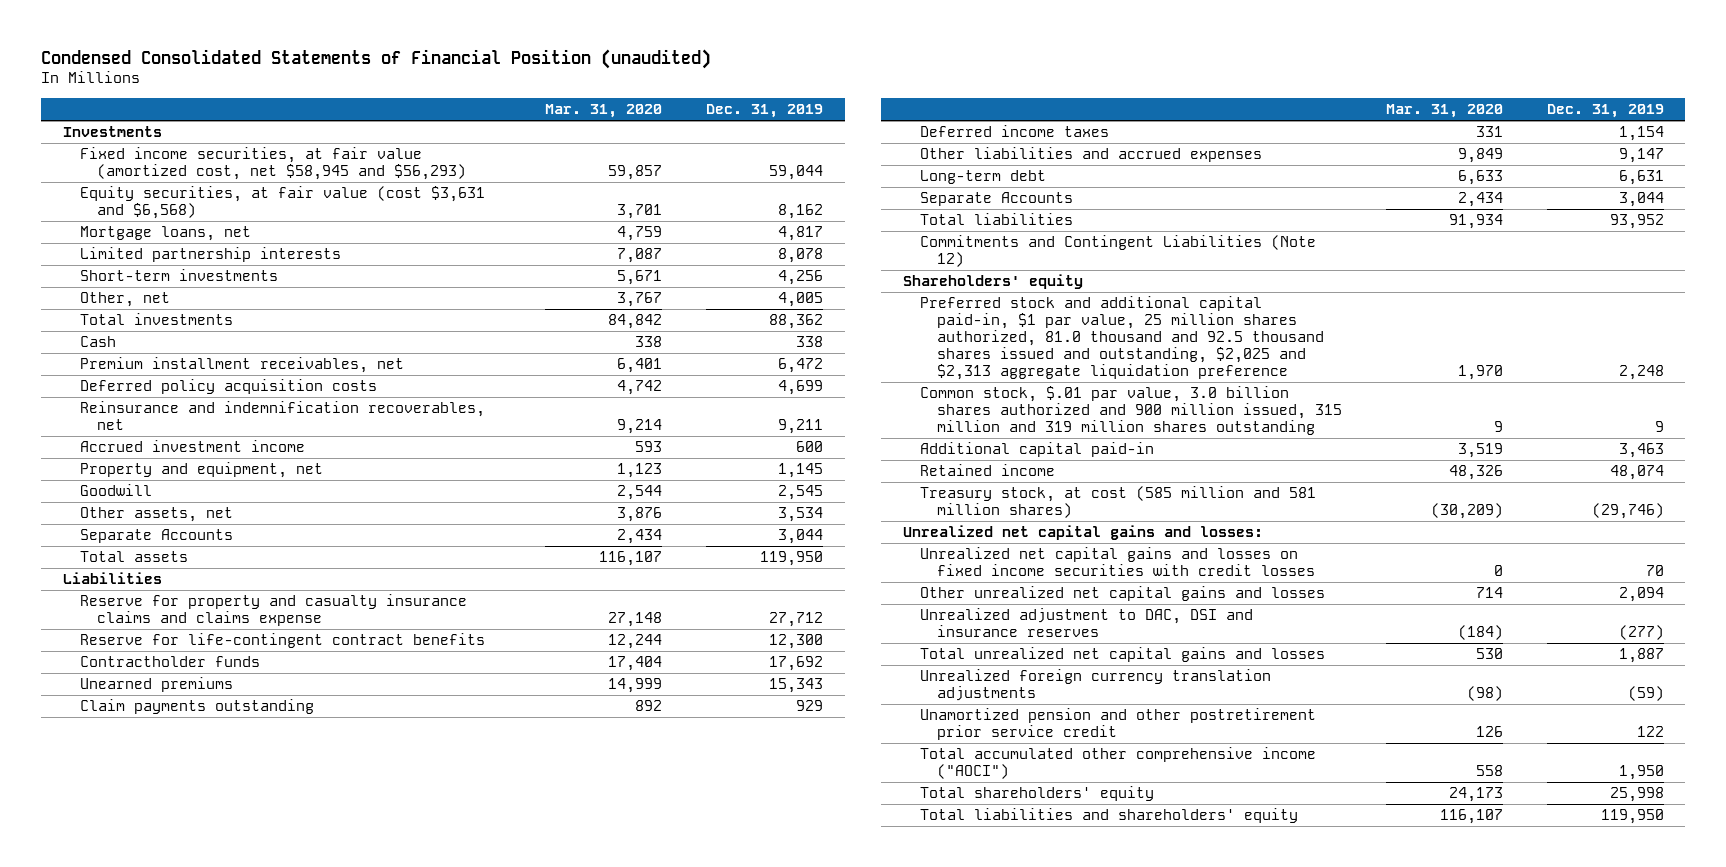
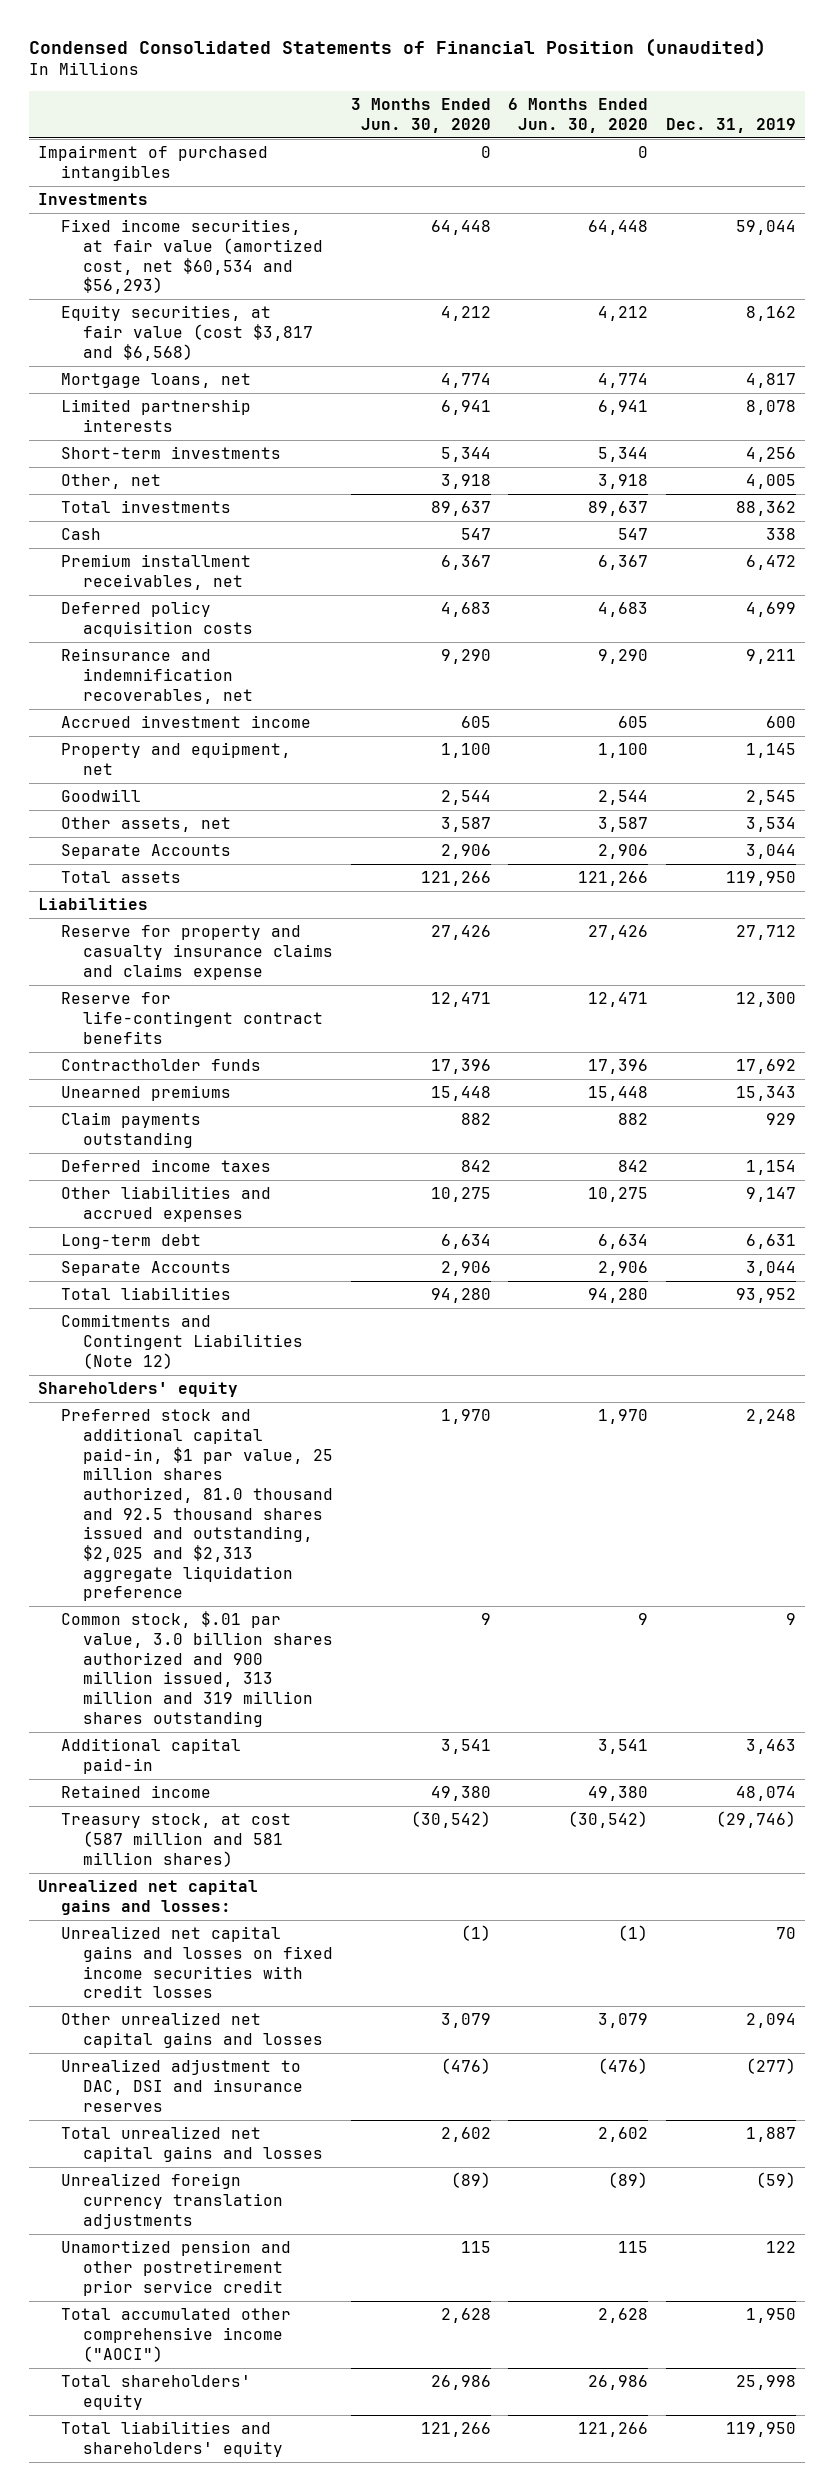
[545,104,663,119] Mar. 31, 2020 -> none
none -> [350,98,491,133] 3 Months Ended Jun. 30, 2020
none -> [508,98,649,133] 6 Months Ended Jun. 30, 2020
none -> [38,145,269,182] Impairment of purchased intangibles
[79,147,466,181] Fixed income securities, at fair value (amortized cost, net $58,945 and $56,293) -> [60,219,324,295] Fixed income securities, at fair value (amortized cost, net $60,534 and $56,293)
[79,186,485,220] Equity securities, at fair value (cost $3,631 and $6,568) -> [60,305,314,361] Equity securities, at fair value (cost $3,817 and $6,568)
[920,386,1343,436] Common stock, $.01 par value, 3.0 billion shares authorized and 900 million issued, 315 million and 319 million shares outstanding -> [60,1611,334,1727] Common stock, $.01 par value, 3.0 billion shares authorized and 900 million issued, 313 million and 319 million shares outstanding
[920,486,1317,519] Treasury stock, at cost (585 million and 581 million shares) -> [60,1813,291,1867] Treasury stock, at cost (587 million and 581 million shares)

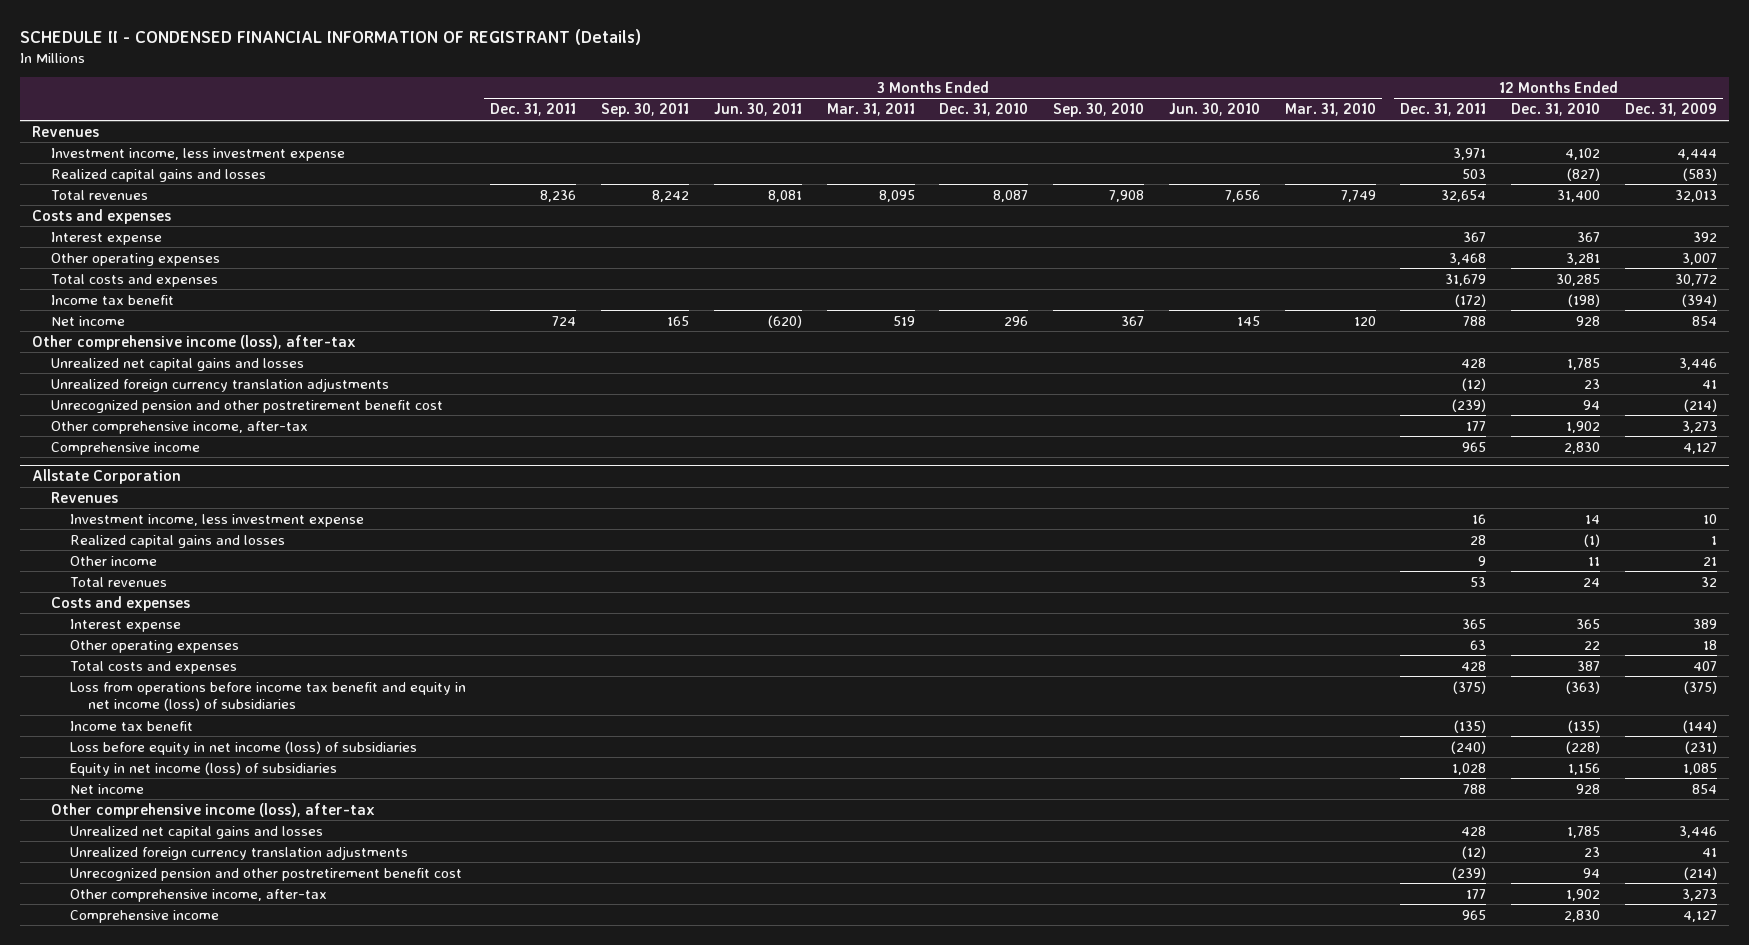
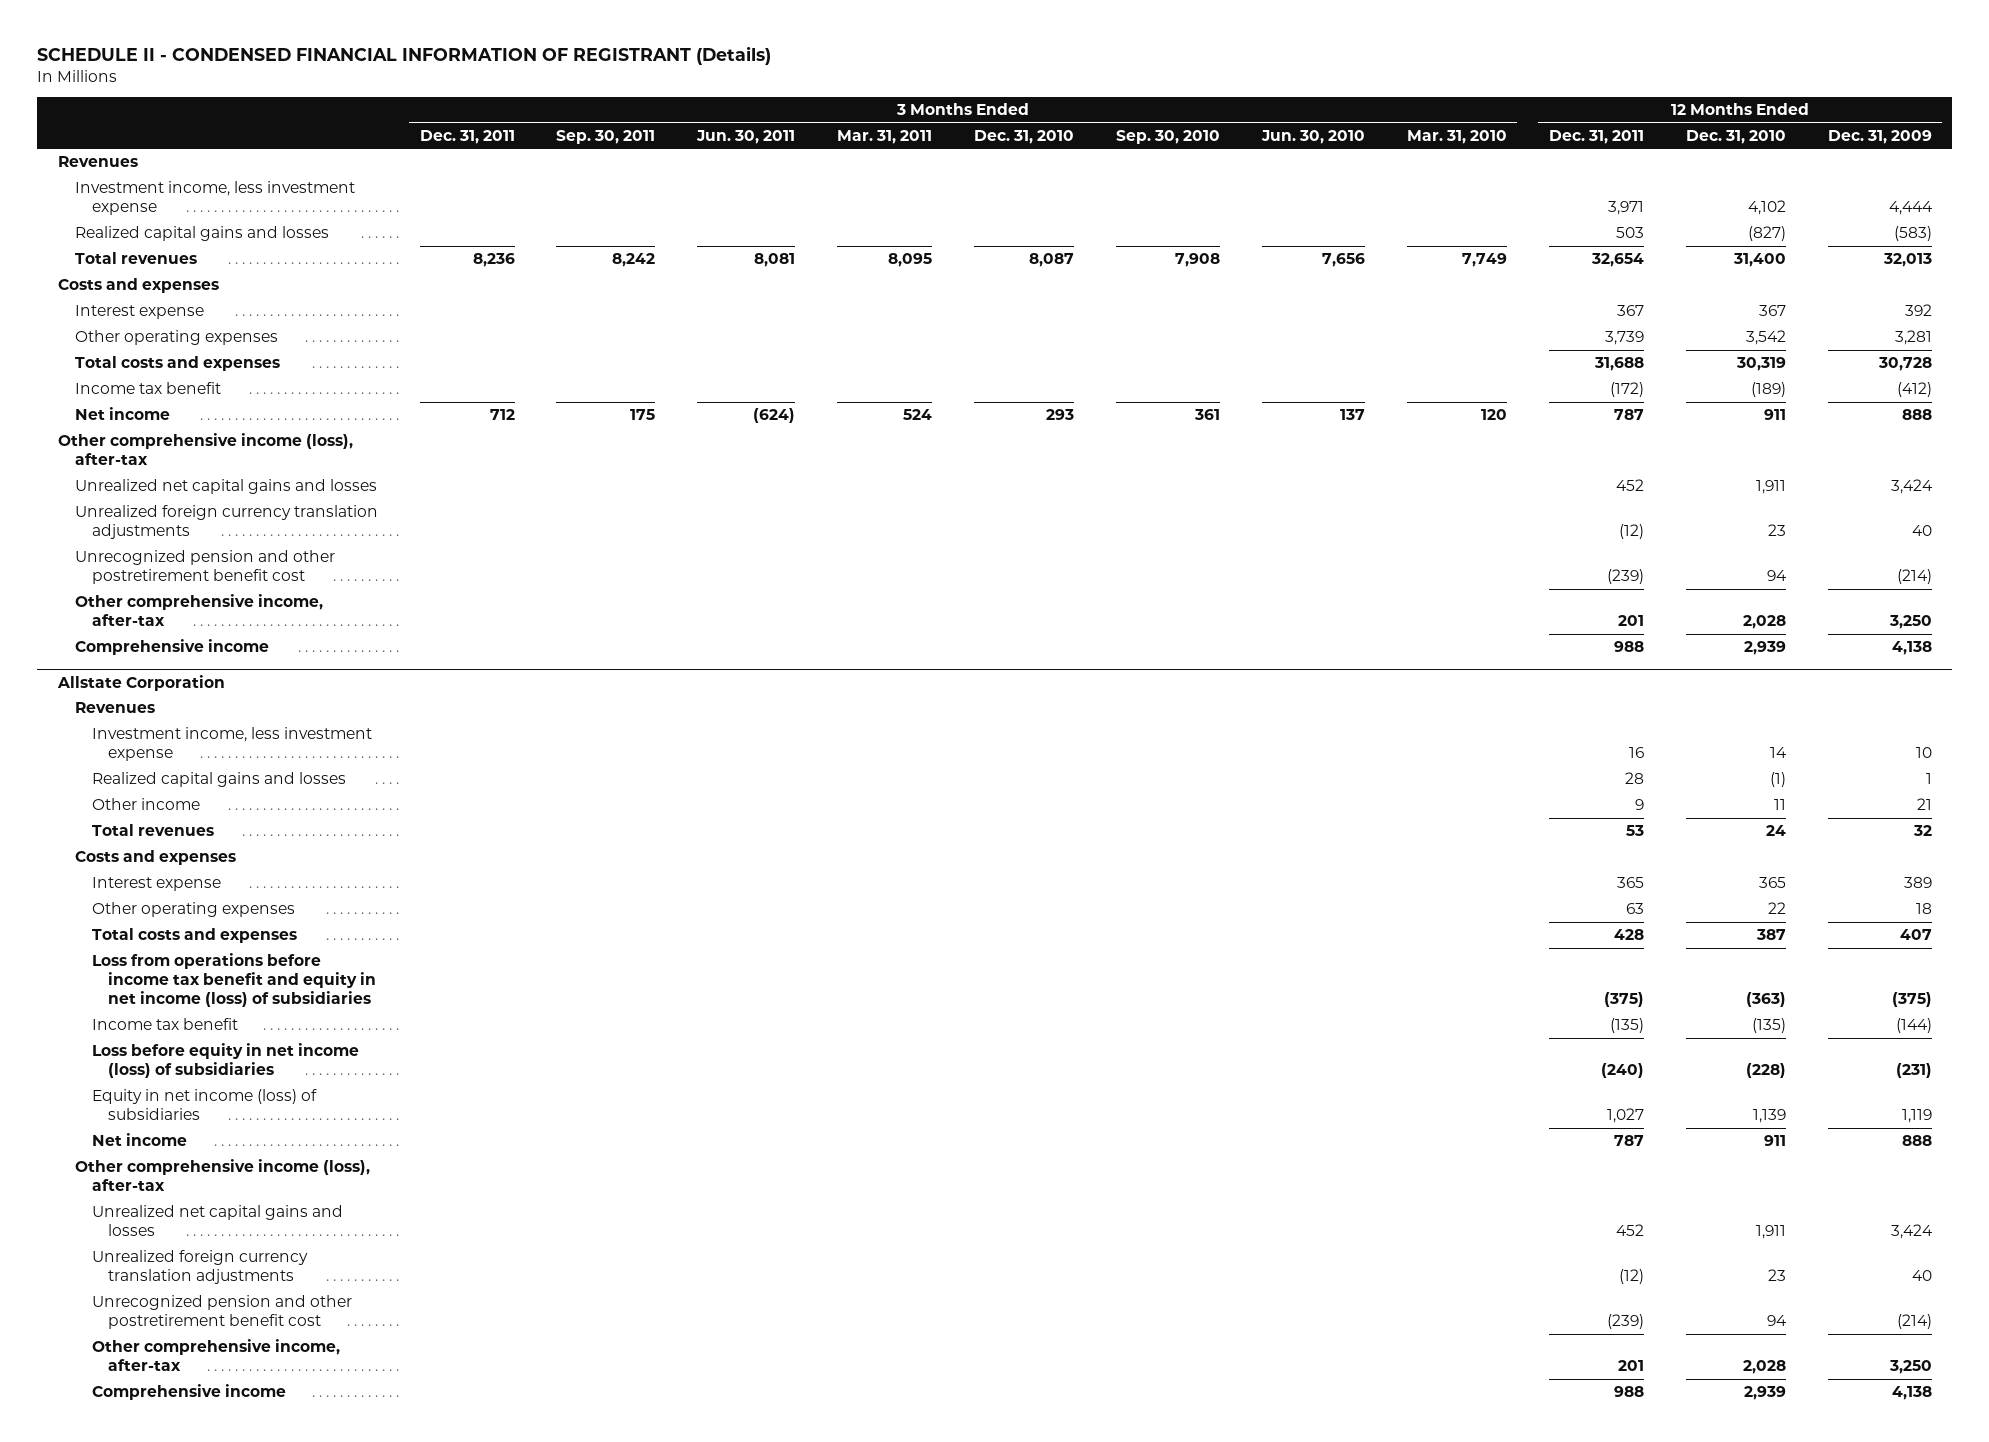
[1449,252,1487,265] 3,468 -> [1604,331,1644,346] 3,739
[1566,252,1601,265] 3,281 -> [1745,330,1786,346] 3,542
[1681,252,1717,265] 3,007 -> [1894,330,1932,346] 3,281
[1445,273,1487,286] 31,679 -> [1593,357,1644,372] 31,688
[1556,273,1601,286] 30,285 -> [1735,357,1786,372] 30,319
[1674,273,1717,286] 30,772 -> [1877,357,1932,372] 30,728
[1568,293,1601,307] (198) -> [1750,382,1786,398] (189)
[1681,293,1717,307] (394) -> [1896,382,1932,398] (412)
[552,315,577,326] 724 -> [489,409,515,421] 712
[667,315,690,326] 165 -> [630,409,656,421] 175
[767,314,802,328] (620) -> [753,408,796,424] (624)
[892,315,915,326] 519 -> [903,409,933,421] 524
[1004,315,1029,326] 296 -> [1046,409,1075,421] 293
[1121,315,1145,326] 367 -> [1194,409,1221,421] 361
[1236,315,1260,326] 145 -> [1339,409,1365,421] 137
[1463,315,1487,326] 788 -> [1613,409,1644,421] 787
[1576,315,1601,326] 928 -> [1763,409,1786,421] 911
[1691,315,1717,326] 854 -> [1901,409,1932,421] 888
[1461,357,1487,368] 428 -> [1615,479,1644,492] 452
[1567,357,1601,370] 1,785 -> [1755,480,1786,495] 1,911
[1678,357,1717,370] 3,446 -> [1890,479,1933,495] 3,424
[1701,379,1717,389] 41 -> [1911,525,1932,537] 40
[1466,420,1487,431] 177 -> [1617,615,1644,627] 201
[1566,420,1601,433] 1,902 -> [1742,615,1786,630] 2,028
[1681,420,1717,433] 3,273 -> [1888,615,1932,630] 3,250
[1462,441,1487,452] 965 -> [1613,641,1644,653] 988
[1564,441,1601,454] 2,830 -> [1743,641,1786,656] 2,939
[1682,441,1717,454] 4,127 -> [1891,641,1932,656] 4,138
[1452,762,1487,775] 1,028 -> [1606,1108,1644,1124] 1,027
[1568,762,1601,775] 1,156 -> [1752,1109,1786,1124] 1,139
[1682,762,1717,775] 1,085 -> [1901,1109,1932,1124] 1,119
[1463,783,1487,794] 788 -> [1613,1135,1644,1147] 787
[1576,783,1601,794] 928 -> [1763,1135,1786,1147] 911
[1691,783,1717,794] 854 -> [1901,1135,1932,1147] 888
[1461,825,1487,836] 428 -> [1615,1224,1644,1237] 452
[1567,825,1601,838] 1,785 -> [1755,1225,1786,1240] 1,911
[1678,825,1717,838] 3,446 -> [1890,1224,1933,1240] 3,424
[1701,847,1717,857] 41 -> [1911,1270,1932,1282] 40
[1466,888,1487,899] 177 -> [1617,1360,1644,1372] 201
[1566,888,1601,901] 1,902 -> [1742,1360,1786,1375] 2,028
[1681,888,1717,901] 3,273 -> [1888,1360,1932,1375] 3,250
[1462,909,1487,920] 965 -> [1613,1386,1644,1398] 988
[1564,909,1601,922] 2,830 -> [1743,1386,1786,1401] 2,939
[1682,909,1717,922] 4,127 -> [1891,1386,1932,1401] 4,138

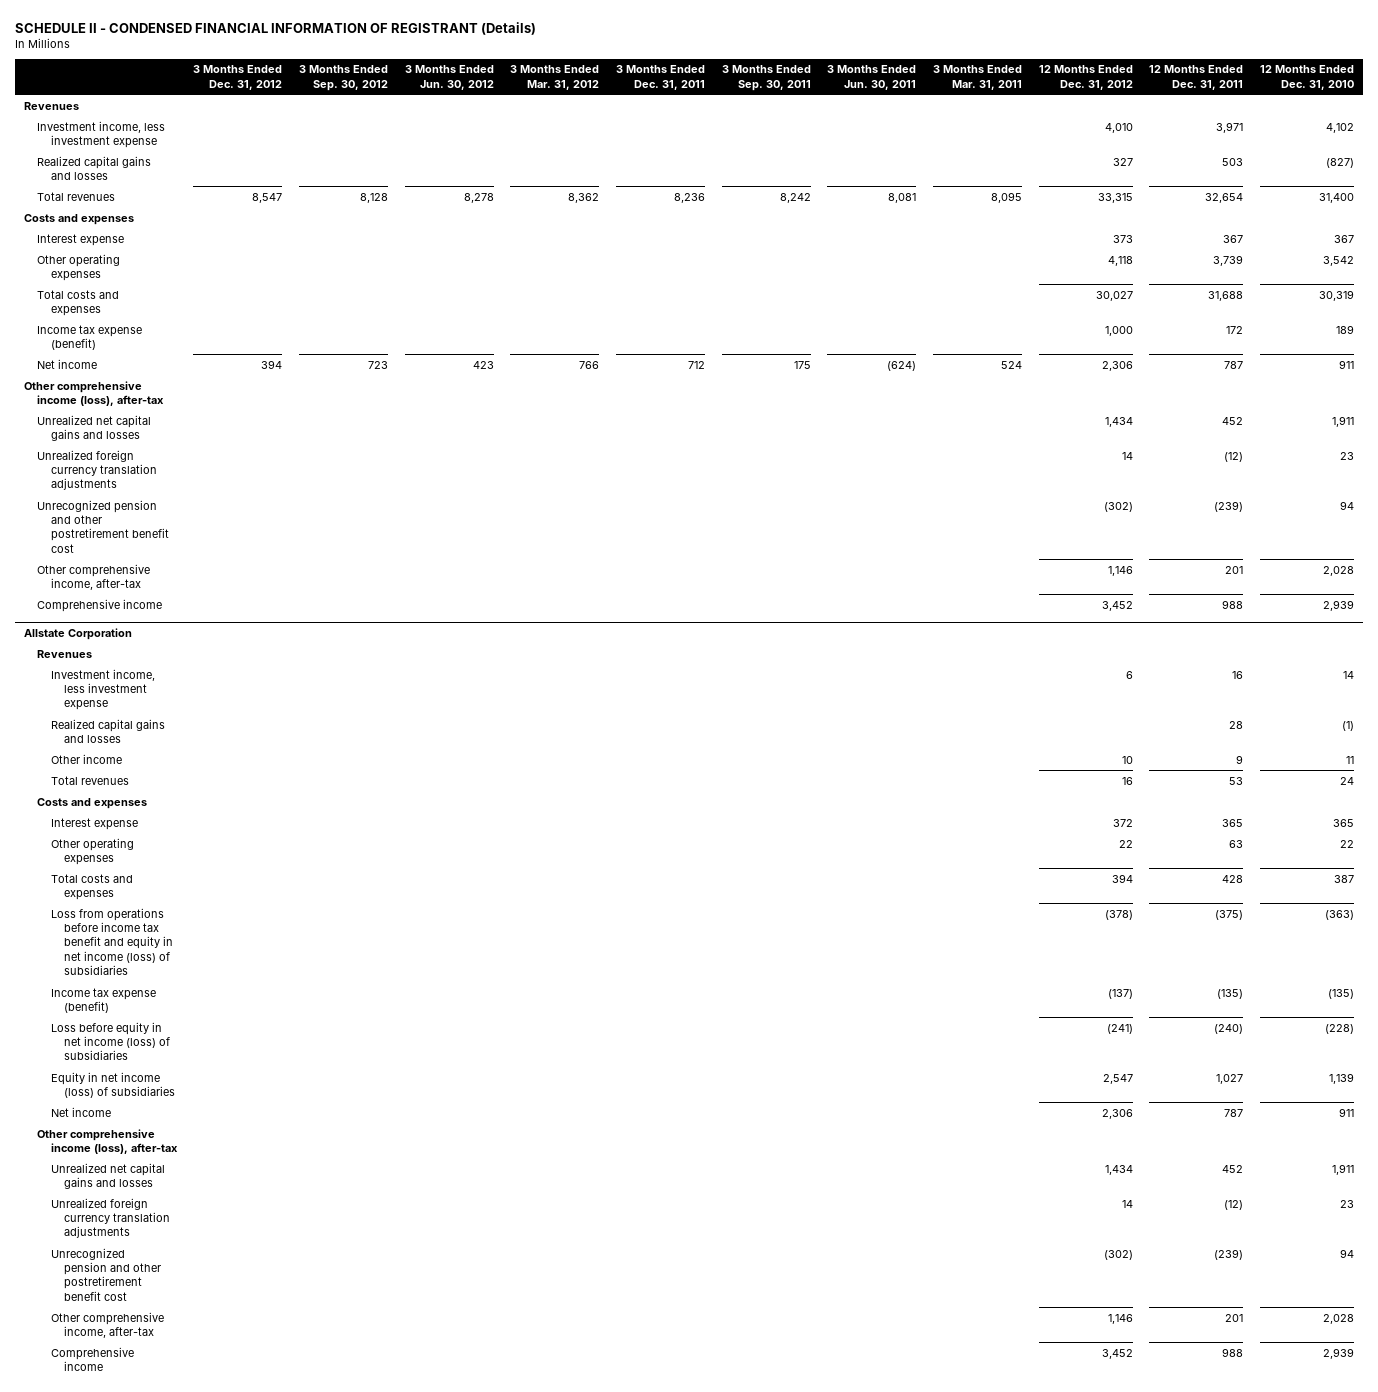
[974,129,1075,144] Dec. 31, 2010 -> none
[1116,129,1221,144] Sep. 30, 2010 -> none
[1260,129,1365,144] Jun. 30, 2010 -> none
[1406,129,1507,144] Mar. 31, 2010 -> none
[1827,129,1932,144] Dec. 31, 2009 -> none
none -> [193,65,283,90] 3 Months Ended Dec. 31, 2012
none -> [298,65,388,91] 3 Months Ended Sep. 30, 2012
none -> [404,65,494,90] 3 Months Ended Jun. 30, 2012
none -> [510,65,600,90] 3 Months Ended Mar. 31, 2012
none -> [1038,65,1133,90] 12 Months Ended Dec. 31, 2012
[74,382,221,395] Income tax benefit -> [37,324,143,350] Income tax expense (benefit)
[1609,382,1644,398] (172) -> [1226,325,1244,334] 172
[1750,382,1786,398] (189) -> [1336,324,1355,334] 189
[91,1018,238,1031] Income tax benefit -> [50,987,156,1013] Income tax expense (benefit)

